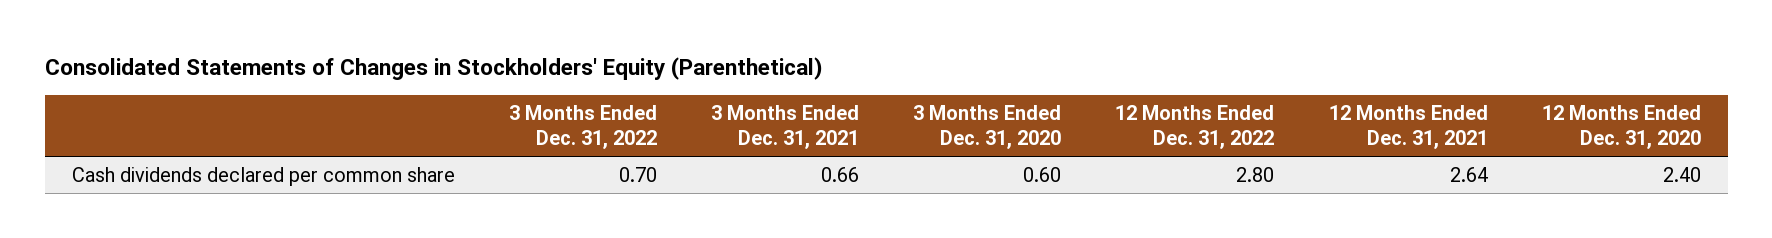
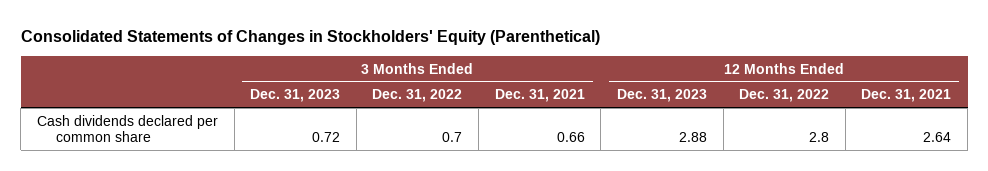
[913,104,1062,150] 3 Months Ended Dec. 31, 2020 -> none
[1541,104,1701,150] 12 Months Ended Dec. 31, 2020 -> none
none -> [250,89,341,103] Dec. 31, 2023
none -> [616,89,707,103] Dec. 31, 2023
[618,166,657,182] 0.70 -> [442,131,463,142] 0.7
[1236,166,1275,182] 2.80 -> [809,131,830,142] 2.8

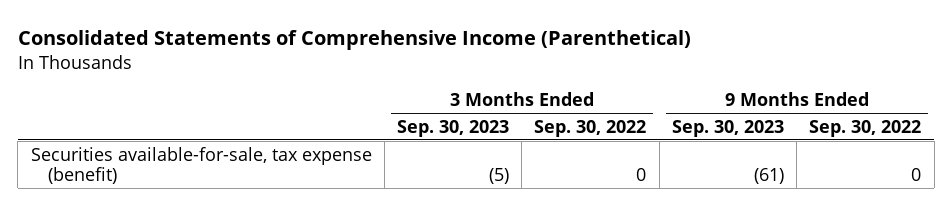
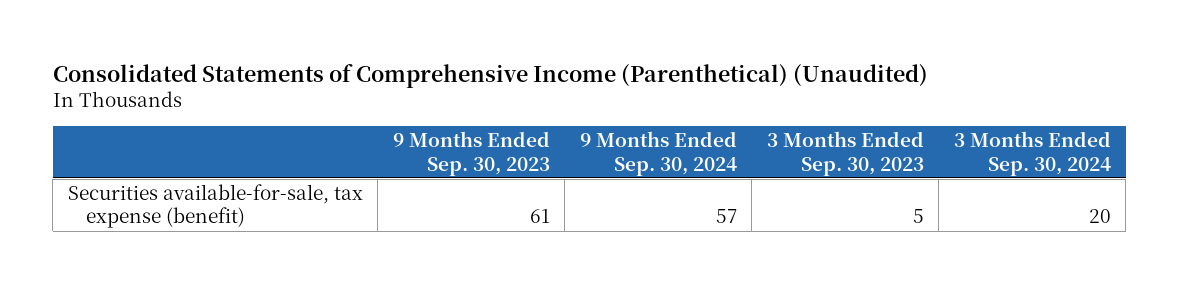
[17,30,691,51] Consolidated Statements of Comprehensive Income (Parenthetical) -> [52,63,928,88] Consolidated Statements of Comprehensive Income (Parenthetical) (Unaudited)
[534,119,647,137] Sep. 30, 2022 -> none
[809,119,922,137] Sep. 30, 2022 -> none
none -> [579,131,737,176] 9 Months Ended Sep. 30, 2024
none -> [953,131,1111,176] 3 Months Ended Sep. 30, 2024
[489,168,510,185] (5) -> [912,209,924,224] 5
[753,168,784,185] (61) -> [529,209,550,224] 61

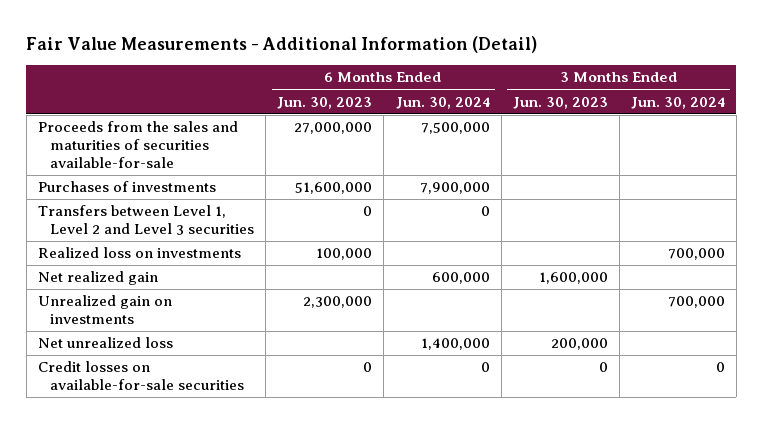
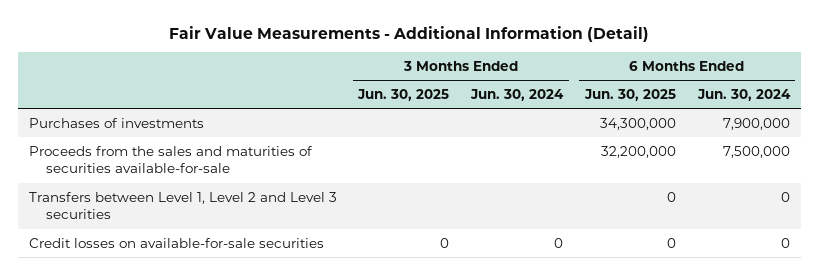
[277,96,373,109] Jun. 30, 2023 -> none
[512,96,608,109] Jun. 30, 2023 -> none
none -> [357,89,450,102] Jun. 30, 2025
none -> [583,89,676,102] Jun. 30, 2025
[37,121,238,169] Proceeds from the sales and maturities of securities available-for-sale -> [28,145,313,174] Proceeds from the sales and maturities of securities available-for-sale
[37,247,241,259] Realized loss on investments -> none
[37,271,158,286] Net realized gain -> none
[37,295,172,325] Unrealized gain on investments -> none
[37,337,173,349] Net unrealized loss -> none

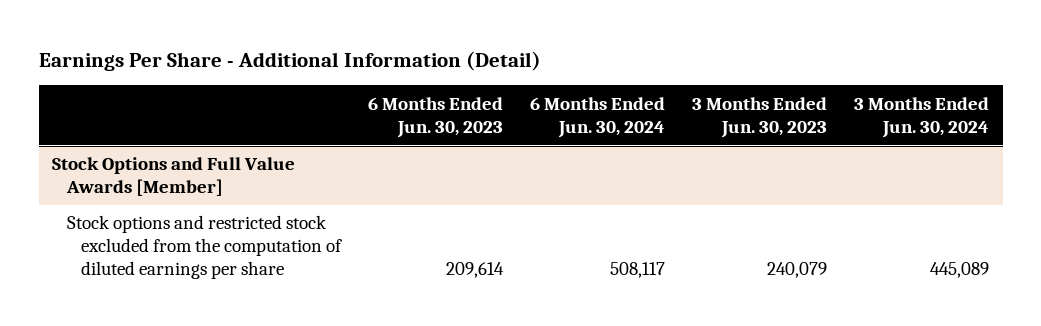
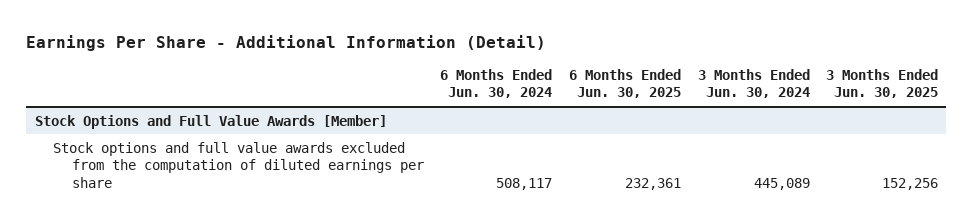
[368,96,504,138] 6 Months Ended Jun. 30, 2023 -> none
[692,96,828,138] 3 Months Ended Jun. 30, 2023 -> none
none -> [569,68,682,99] 6 Months Ended Jun. 30, 2025
none -> [826,68,939,99] 3 Months Ended Jun. 30, 2025
[66,215,343,280] Stock options and restricted stock excluded from the computation of diluted earnings per share -> [53,141,424,188] Stock options and full value awards excluded from the computation of diluted earnings per share

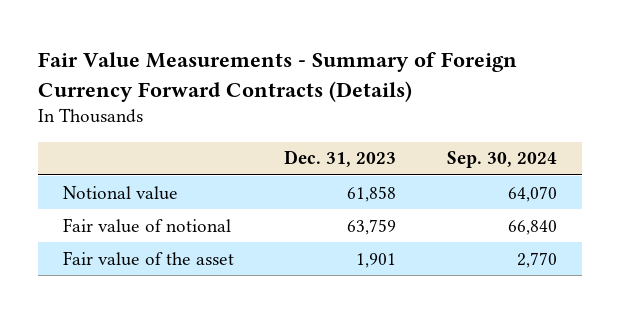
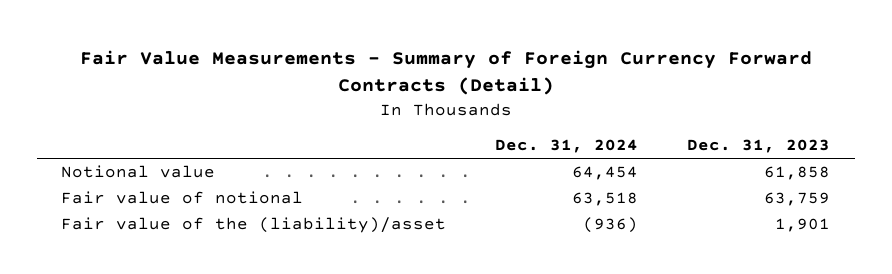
[37,52,517,102] Fair Value Measurements - Summary of Foreign Currency Forward Contracts (Details) -> [79,50,812,96] Fair Value Measurements - Summary of Foreign Currency Forward Contracts (Detail)
[447,151,558,169] Sep. 30, 2024 -> none
none -> [495,139,639,154] Dec. 31, 2024
[62,250,234,266] Fair value of the asset -> [61,217,447,234] Fair value of the (liability)/asset

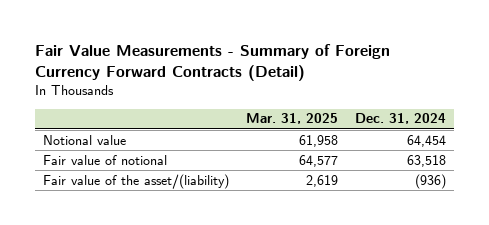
[687,139,831,154] Dec. 31, 2023 -> none
none -> [245,113,338,125] Mar. 31, 2025
[61,217,447,234] Fair value of the (liability)/asset -> [43,173,230,189] Fair value of the asset/(liability)

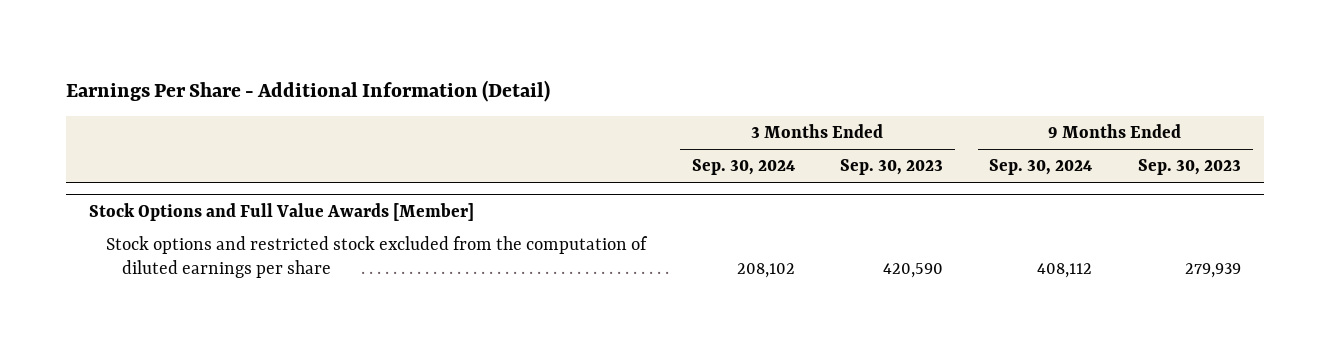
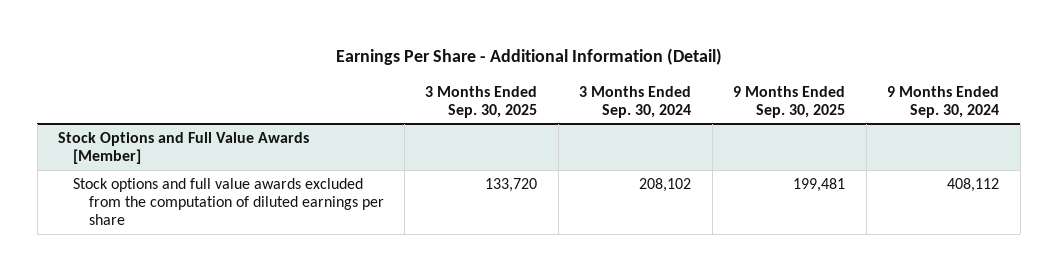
[840,159,944,176] Sep. 30, 2023 -> none
[1138,159,1242,176] Sep. 30, 2023 -> none
none -> [425,85,538,118] 3 Months Ended Sep. 30, 2025
none -> [733,85,846,118] 9 Months Ended Sep. 30, 2025
[105,236,648,278] Stock options and restricted stock excluded from the computation of diluted earnings per share -> [73,178,384,226] Stock options and full value awards excluded from the computation of diluted earnings per share

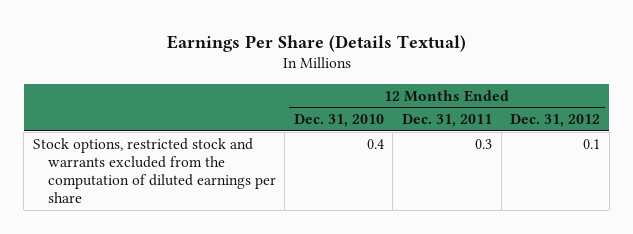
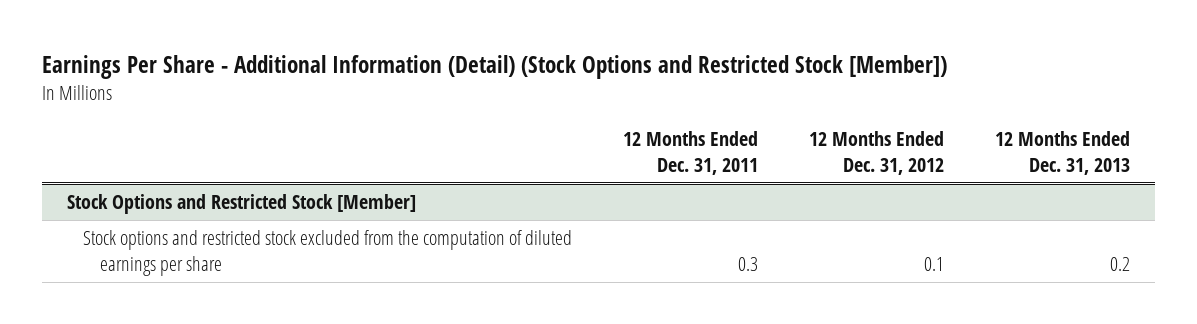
[166,34,466,52] Earnings Per Share (Details Textual) -> [41,54,947,79] Earnings Per Share - Additional Information (Detail) (Stock Options and Restricted Stock [Member])
[293,114,384,128] Dec. 31, 2010 -> none
none -> [994,130,1130,175] 12 Months Ended Dec. 31, 2013
none -> [66,194,416,215] Stock Options and Restricted Stock [Member]
[32,137,276,204] Stock options, restricted stock and warrants excluded from the computation of diluted earnings per share -> [83,230,573,277] Stock options and restricted stock excluded from the computation of diluted earnings per share

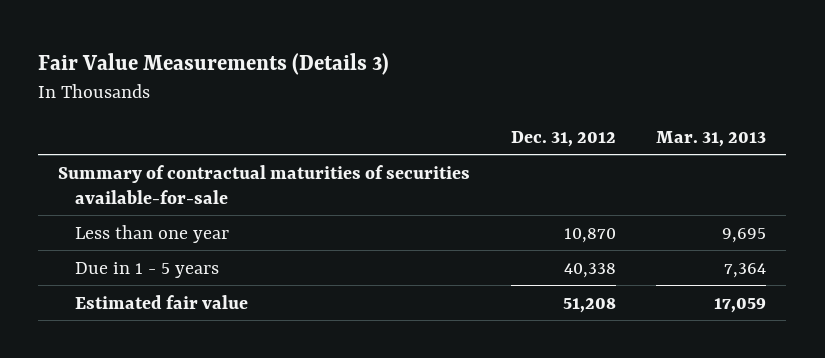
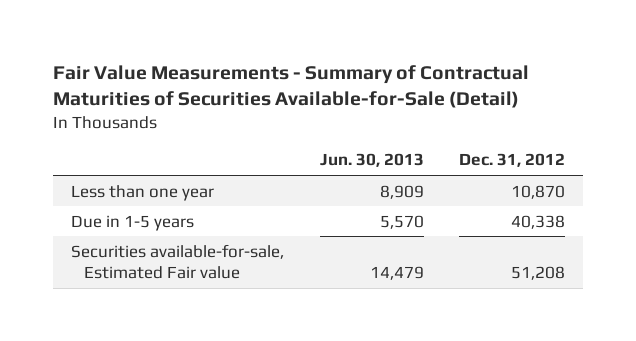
[38,53,390,76] Fair Value Measurements (Details 3) -> [53,65,530,109] Fair Value Measurements - Summary of Contractual Maturities of Securities Available-for-Sale (Detail)
[656,130,767,147] Mar. 31, 2013 -> none
none -> [319,153,424,168] Jun. 30, 2013
[58,164,471,204] Summary of contractual maturities of securities available-for-sale -> none
[75,261,220,278] Due in 1 - 5 years -> [70,214,194,231] Due in 1-5 years
[75,294,249,309] Estimated fair value -> [70,243,284,280] Securities available-for-sale, Estimated Fair value

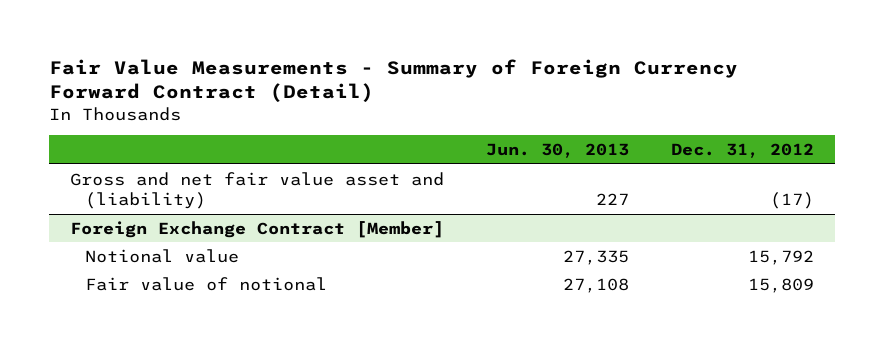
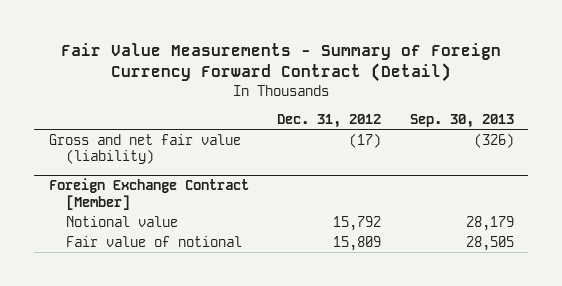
[486,143,630,159] Jun. 30, 2013 -> none
none -> [409,114,514,129] Sep. 30, 2013
[70,171,445,210] Gross and net fair value asset and (liability) -> [48,133,241,165] Gross and net fair value (liability)

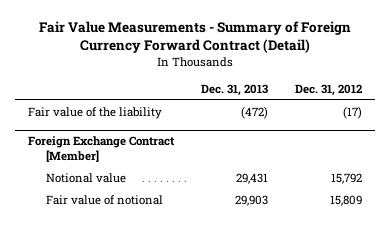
[409,114,514,129] Sep. 30, 2013 -> none
none -> [200,83,268,96] Dec. 31, 2013
[48,133,241,165] Gross and net fair value (liability) -> [28,107,163,120] Fair value of the liability

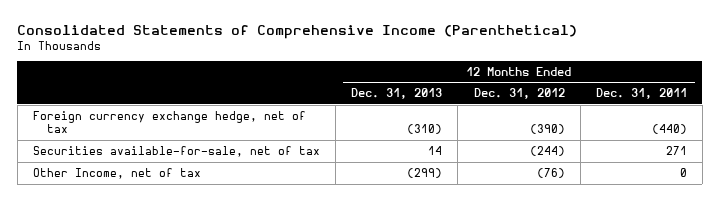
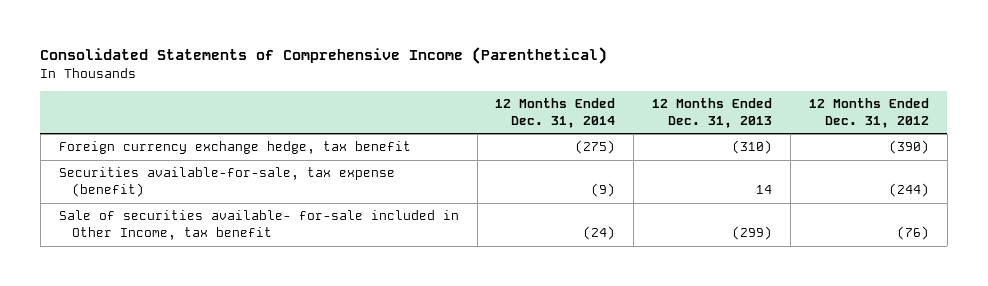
[595,88,687,100] Dec. 31, 2011 -> none
none -> [495,98,616,128] 12 Months Ended Dec. 31, 2014
[32,110,306,134] Foreign currency exchange hedge, net of tax -> [58,141,411,155] Foreign currency exchange hedge, tax benefit
[32,145,320,157] Securities available-for-sale, net of tax -> [58,167,395,198] Securities available-for-sale, tax expense (benefit)
[32,167,201,179] Other Income, net of tax -> [58,210,459,241] Sale of securities available- for-sale included in Other Income, tax benefit

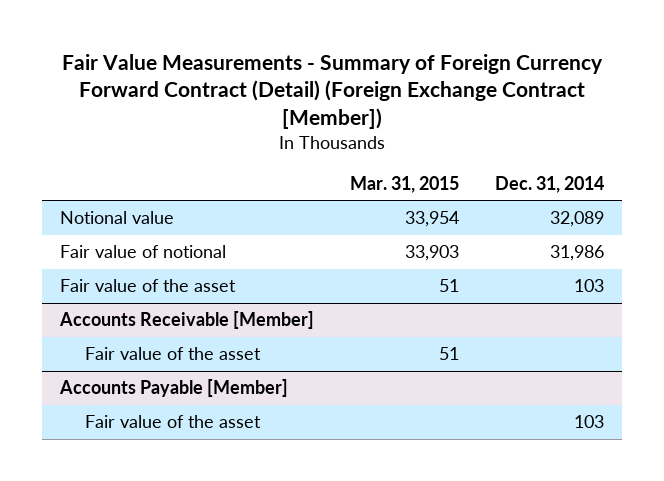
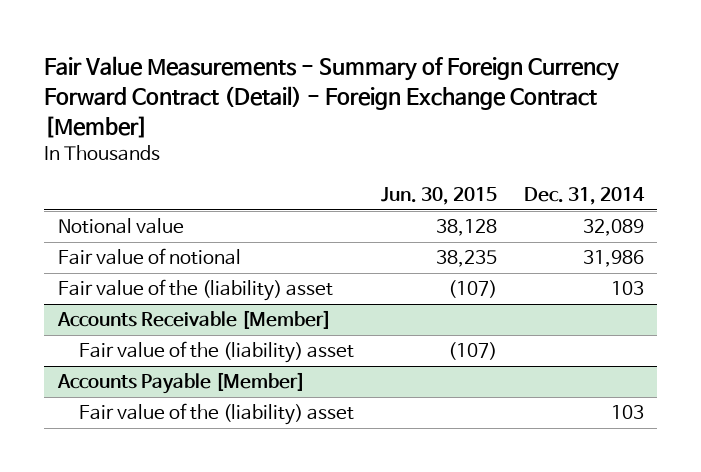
[61,53,603,129] Fair Value Measurements - Summary of Foreign Currency Forward Contract (Detail) (Foreign Exchange Contract [Member]) -> [44,56,620,138] Fair Value Measurements - Summary of Foreign Currency Forward Contract (Detail) - Foreign Exchange Contract [Member]
[349,175,459,193] Mar. 31, 2015 -> none
none -> [380,187,497,206] Jun. 30, 2015
[59,279,236,293] Fair value of the asset -> [57,279,333,302] Fair value of the (liability) asset
[84,347,261,361] Fair value of the asset -> [79,341,355,364] Fair value of the (liability) asset
[84,415,261,429] Fair value of the asset -> [79,403,355,426] Fair value of the (liability) asset

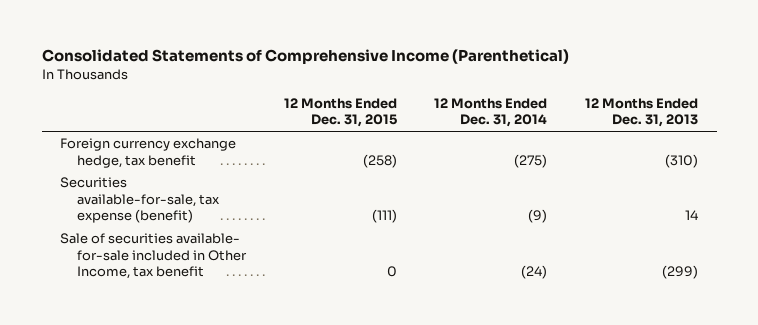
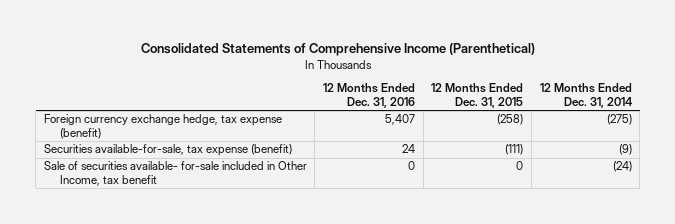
[584,97,698,128] 12 Months Ended Dec. 31, 2013 -> none
none -> [323,83,416,108] 12 Months Ended Dec. 31, 2016
[60,138,237,168] Foreign currency exchange hedge, tax benefit -> [43,114,282,139] Foreign currency exchange hedge, tax expense (benefit)

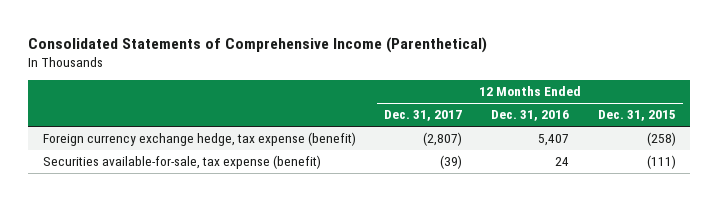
[539,83,633,108] 12 Months Ended Dec. 31, 2014 -> none
none -> [384,110,463,122] Dec. 31, 2017
[43,161,307,186] Sale of securities available- for-sale included in Other Income, tax benefit -> none

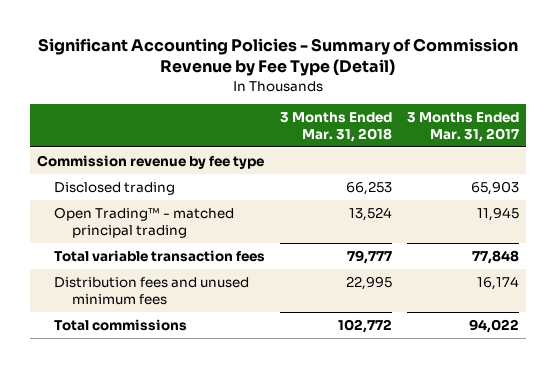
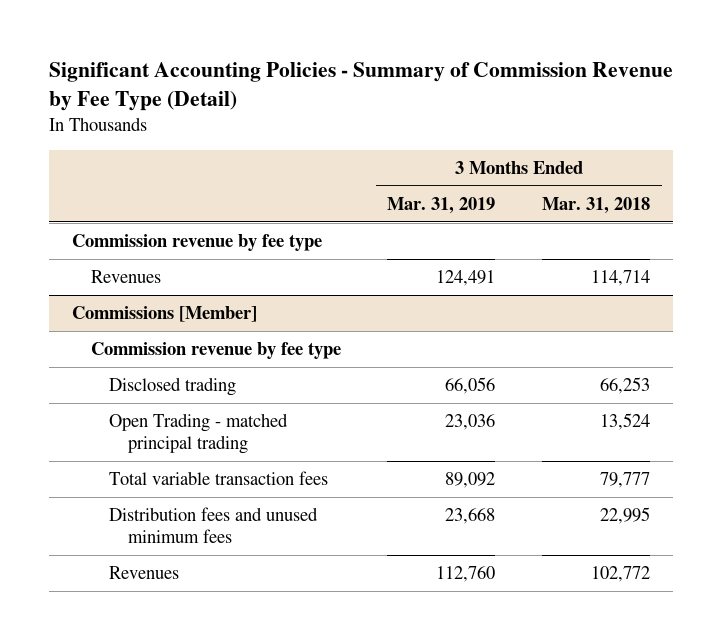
[406,112,519,143] 3 Months Ended Mar. 31, 2017 -> none
none -> [387,196,496,214] Mar. 31, 2019
none -> [90,270,161,284] Revenues
none -> [71,306,257,323] Commissions [Member]
none -> [90,342,341,360] Commission revenue by fee type
[54,206,235,238] Open Trading™ - matched principal trading -> [109,413,289,455] Open Trading - matched principal trading
[54,318,188,331] Total commissions -> [109,566,180,580] Revenues

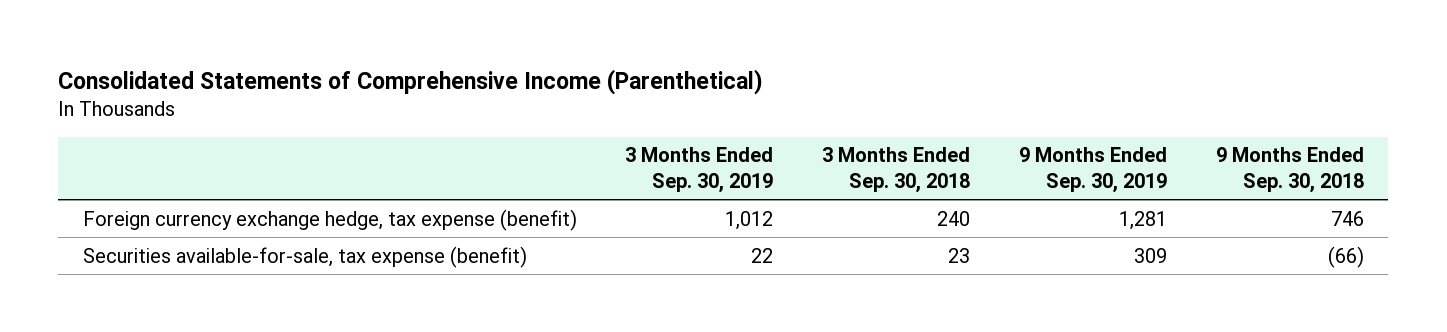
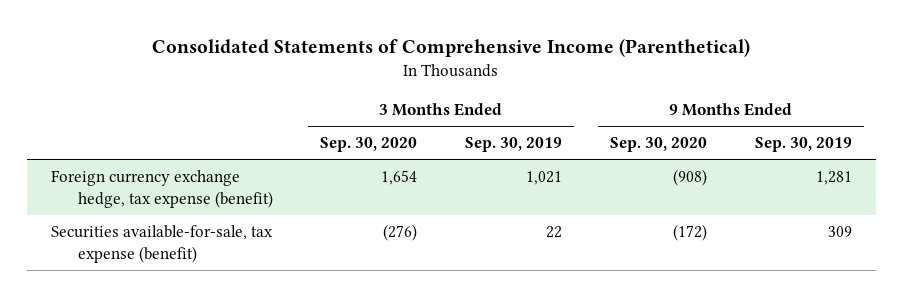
[822,147,971,193] 3 Months Ended Sep. 30, 2018 -> none
[1216,147,1365,193] 9 Months Ended Sep. 30, 2018 -> none
none -> [320,137,418,153] Sep. 30, 2020
none -> [609,137,707,153] Sep. 30, 2020
[725,210,774,230] 1,012 -> [526,171,563,186] 1,021

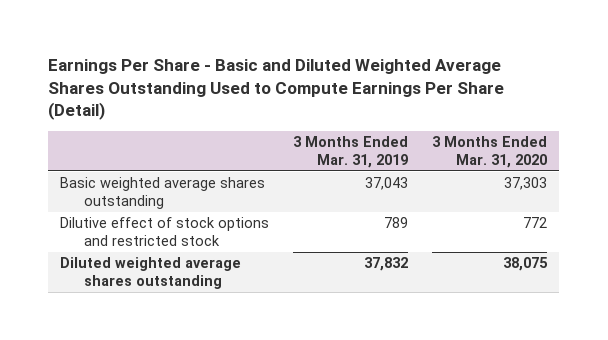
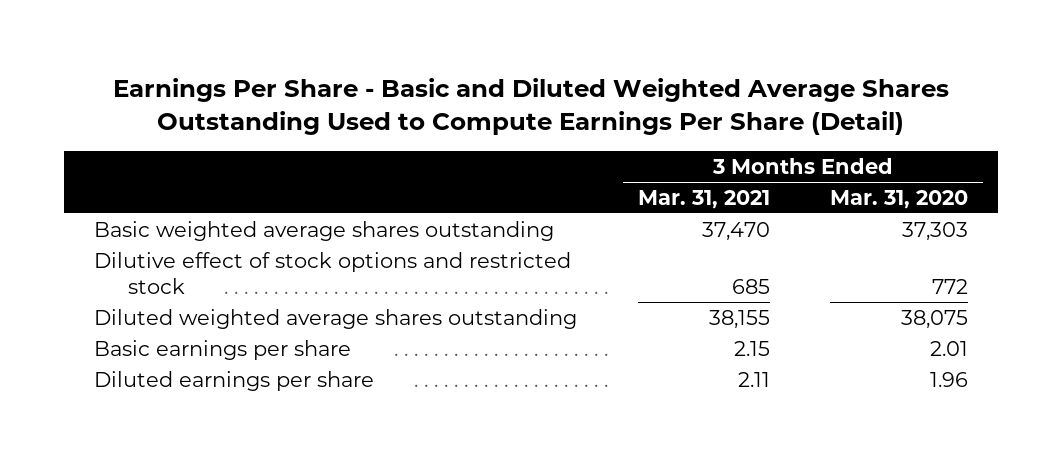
[293,136,409,168] 3 Months Ended Mar. 31, 2019 -> none
none -> [637,189,770,209] Mar. 31, 2021
none -> [94,339,352,360] Basic earnings per share
none -> [94,370,375,391] Diluted earnings per share

